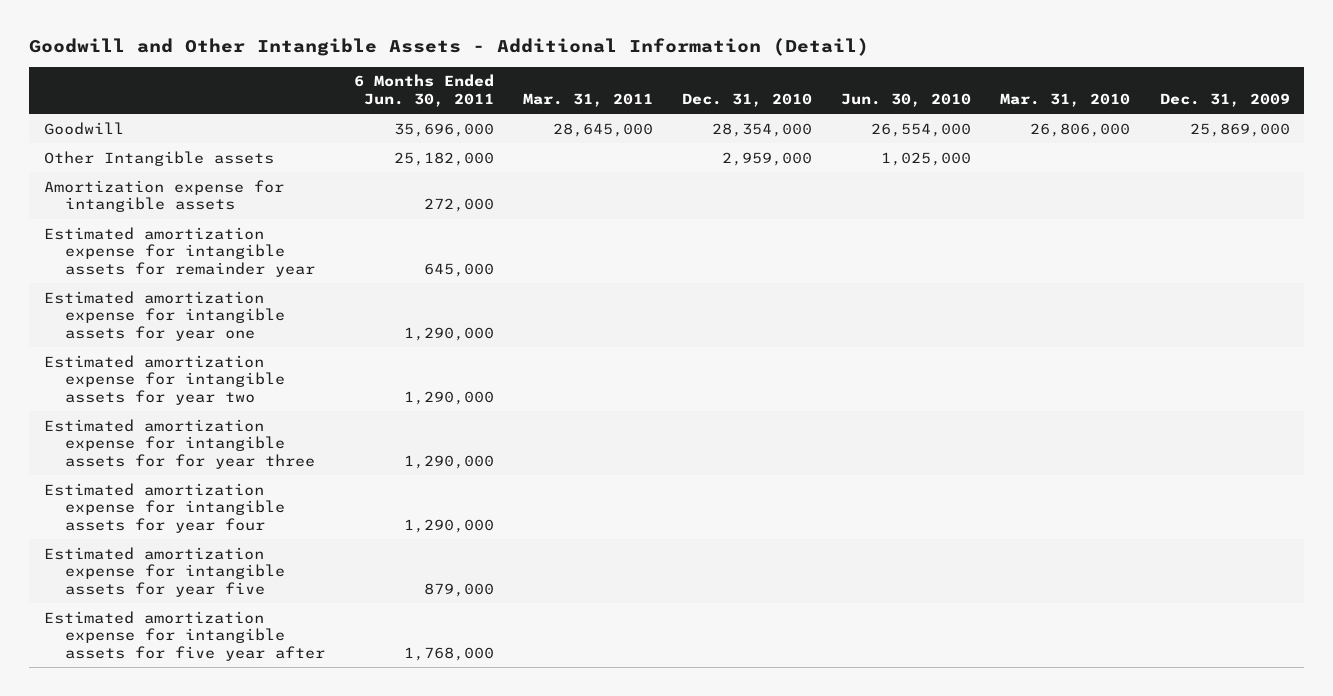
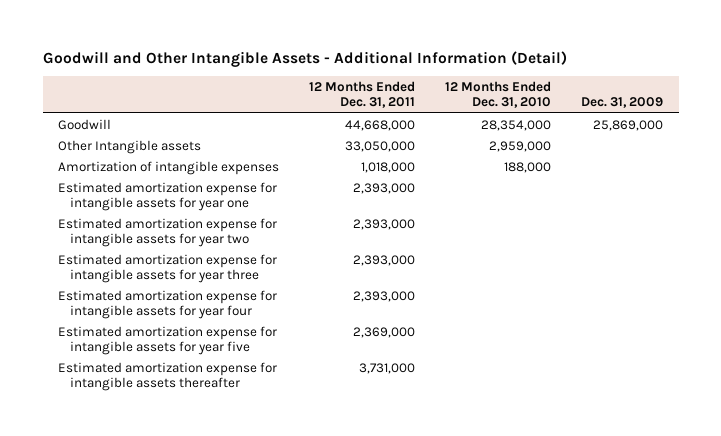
[353,74,494,107] 6 Months Ended Jun. 30, 2011 -> none
[523,92,654,107] Mar. 31, 2011 -> none
[682,92,813,107] Dec. 31, 2010 -> none
[841,92,972,107] Jun. 30, 2010 -> none
[1000,92,1131,107] Mar. 31, 2010 -> none
none -> [308,81,415,109] 12 Months Ended Dec. 31, 2011
none -> [445,81,552,109] 12 Months Ended Dec. 31, 2010
[43,226,315,278] Estimated amortization expense for intangible assets for remainder year -> none
[43,179,284,213] Amortization expense for intangible assets -> [57,160,279,175] Amortization of intangible expenses
[43,418,315,470] Estimated amortization expense for intangible assets for for year three -> [57,253,277,283] Estimated amortization expense for intangible assets for year three
[43,610,325,662] Estimated amortization expense for intangible assets for five year after -> [57,361,277,391] Estimated amortization expense for intangible assets thereafter

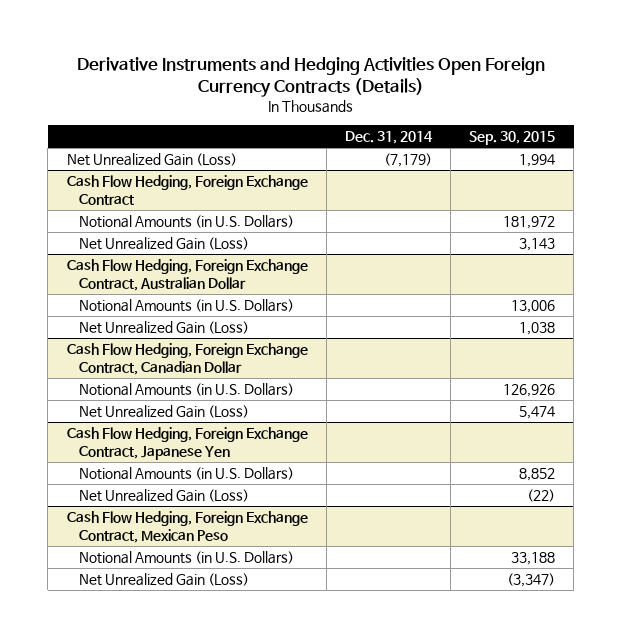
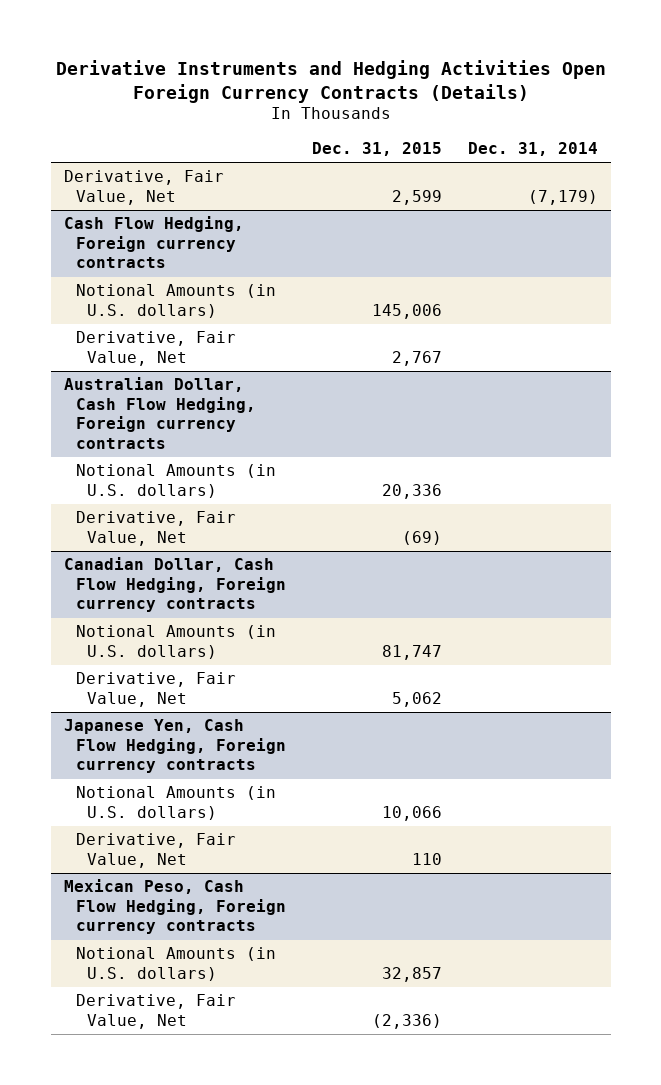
[469,131,556,146] Sep. 30, 2015 -> none
none -> [311,142,442,157] Dec. 31, 2015
[66,153,237,167] Net Unrealized Gain (Loss) -> [63,170,224,205] Derivative, Fair Value, Net
[66,175,308,205] Cash Flow Hedging, Foreign Exchange Contract -> [63,216,244,269] Cash Flow Hedging, Foreign currency contracts
[78,215,294,229] Notional Amounts (in U.S. Dollars) -> [75,284,276,318] Notional Amounts (in U.S. dollars)
[78,237,249,251] Net Unrealized Gain (Loss) -> [75,331,236,366] Derivative, Fair Value, Net
[66,259,308,291] Cash Flow Hedging, Foreign Exchange Contract, Australian Dollar -> [63,377,256,449] Australian Dollar, Cash Flow Hedging, Foreign currency contracts
[78,299,294,313] Notional Amounts (in U.S. Dollars) -> [75,464,276,498] Notional Amounts (in U.S. dollars)
[78,321,249,335] Net Unrealized Gain (Loss) -> [75,511,236,546] Derivative, Fair Value, Net
[66,343,308,375] Cash Flow Hedging, Foreign Exchange Contract, Canadian Dollar -> [63,557,286,613] Canadian Dollar, Cash Flow Hedging, Foreign currency contracts
[78,383,294,397] Notional Amounts (in U.S. Dollars) -> [75,625,276,659] Notional Amounts (in U.S. dollars)
[78,405,249,419] Net Unrealized Gain (Loss) -> [75,672,236,707] Derivative, Fair Value, Net
[66,427,308,460] Cash Flow Hedging, Foreign Exchange Contract, Japanese Yen -> [63,719,286,774] Japanese Yen, Cash Flow Hedging, Foreign currency contracts
[78,467,294,481] Notional Amounts (in U.S. Dollars) -> [75,786,276,820] Notional Amounts (in U.S. dollars)
[78,489,249,503] Net Unrealized Gain (Loss) -> [75,833,236,868] Derivative, Fair Value, Net
[66,511,308,543] Cash Flow Hedging, Foreign Exchange Contract, Mexican Peso -> [63,879,286,935] Mexican Peso, Cash Flow Hedging, Foreign currency contracts
[78,551,294,565] Notional Amounts (in U.S. Dollars) -> [75,947,276,981] Notional Amounts (in U.S. dollars)
[78,573,249,587] Net Unrealized Gain (Loss) -> [75,994,236,1029] Derivative, Fair Value, Net

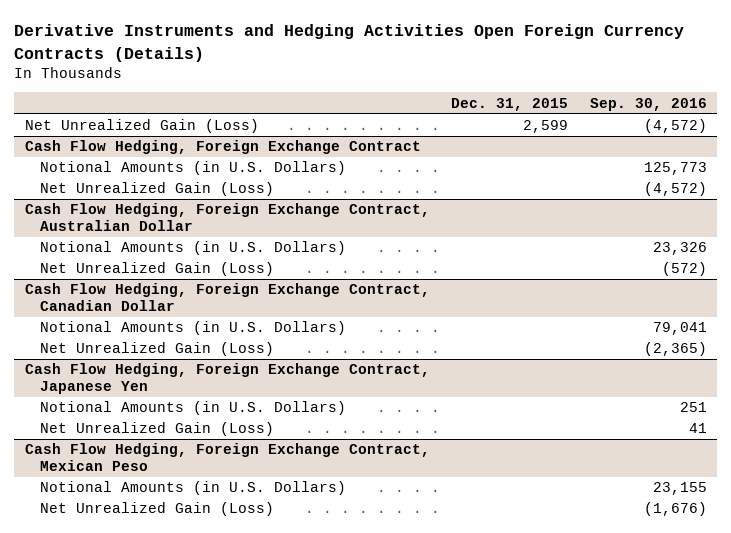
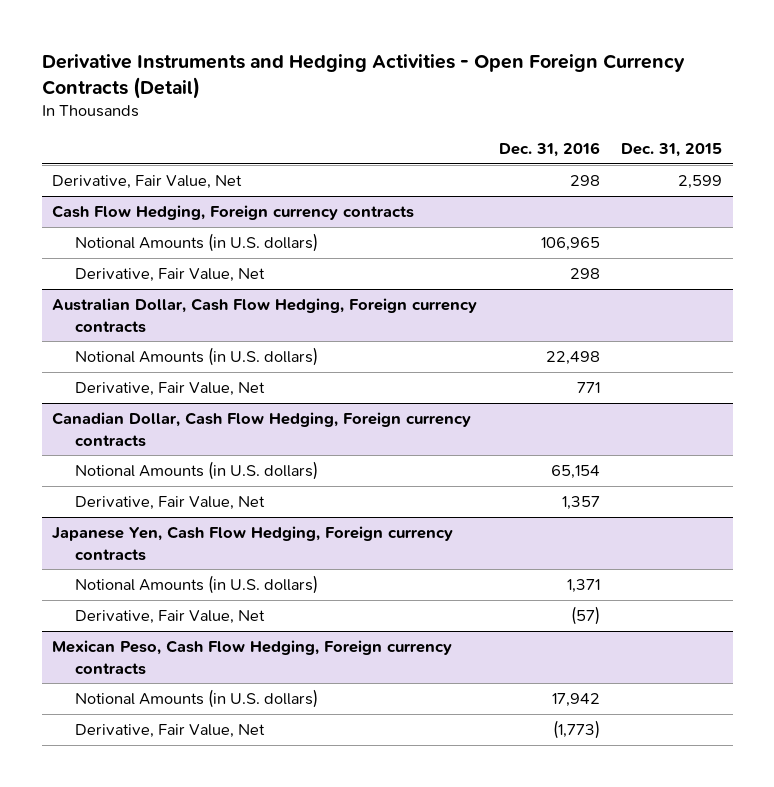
[13,24,684,62] Derivative Instruments and Hedging Activities Open Foreign Currency Contracts (Details) -> [41,53,685,99] Derivative Instruments and Hedging Activities - Open Foreign Currency Contracts (Detail)
[589,97,707,111] Sep. 30, 2016 -> none
none -> [498,141,600,157] Dec. 31, 2016
[24,119,259,134] Net Unrealized Gain (Loss) -> [52,175,243,190] Derivative, Fair Value, Net
[24,140,421,155] Cash Flow Hedging, Foreign Exchange Contract -> [52,205,415,221] Cash Flow Hedging, Foreign currency contracts
[39,161,346,176] Notional Amounts (in U.S. Dollars) -> [75,233,319,253] Notional Amounts (in U.S. dollars)
[39,182,274,197] Net Unrealized Gain (Loss) -> [75,268,266,283] Derivative, Fair Value, Net
[24,203,430,232] Cash Flow Hedging, Foreign Exchange Contract, Australian Dollar -> [52,298,478,333] Australian Dollar, Cash Flow Hedging, Foreign currency contracts
[39,241,346,256] Notional Amounts (in U.S. Dollars) -> [75,347,319,367] Notional Amounts (in U.S. dollars)
[39,262,274,277] Net Unrealized Gain (Loss) -> [75,382,266,397] Derivative, Fair Value, Net
[24,283,430,312] Cash Flow Hedging, Foreign Exchange Contract, Canadian Dollar -> [52,412,472,447] Canadian Dollar, Cash Flow Hedging, Foreign currency contracts
[39,321,346,336] Notional Amounts (in U.S. Dollars) -> [75,461,319,481] Notional Amounts (in U.S. dollars)
[39,342,274,357] Net Unrealized Gain (Loss) -> [75,496,266,511] Derivative, Fair Value, Net
[24,363,430,395] Cash Flow Hedging, Foreign Exchange Contract, Japanese Yen -> [52,526,454,561] Japanese Yen, Cash Flow Hedging, Foreign currency contracts
[39,401,346,416] Notional Amounts (in U.S. Dollars) -> [75,575,319,595] Notional Amounts (in U.S. dollars)
[39,422,274,437] Net Unrealized Gain (Loss) -> [75,610,266,625] Derivative, Fair Value, Net
[24,443,430,472] Cash Flow Hedging, Foreign Exchange Contract, Mexican Peso -> [52,640,453,675] Mexican Peso, Cash Flow Hedging, Foreign currency contracts
[39,481,346,496] Notional Amounts (in U.S. Dollars) -> [75,689,319,709] Notional Amounts (in U.S. dollars)
[39,502,274,517] Net Unrealized Gain (Loss) -> [75,724,266,739] Derivative, Fair Value, Net

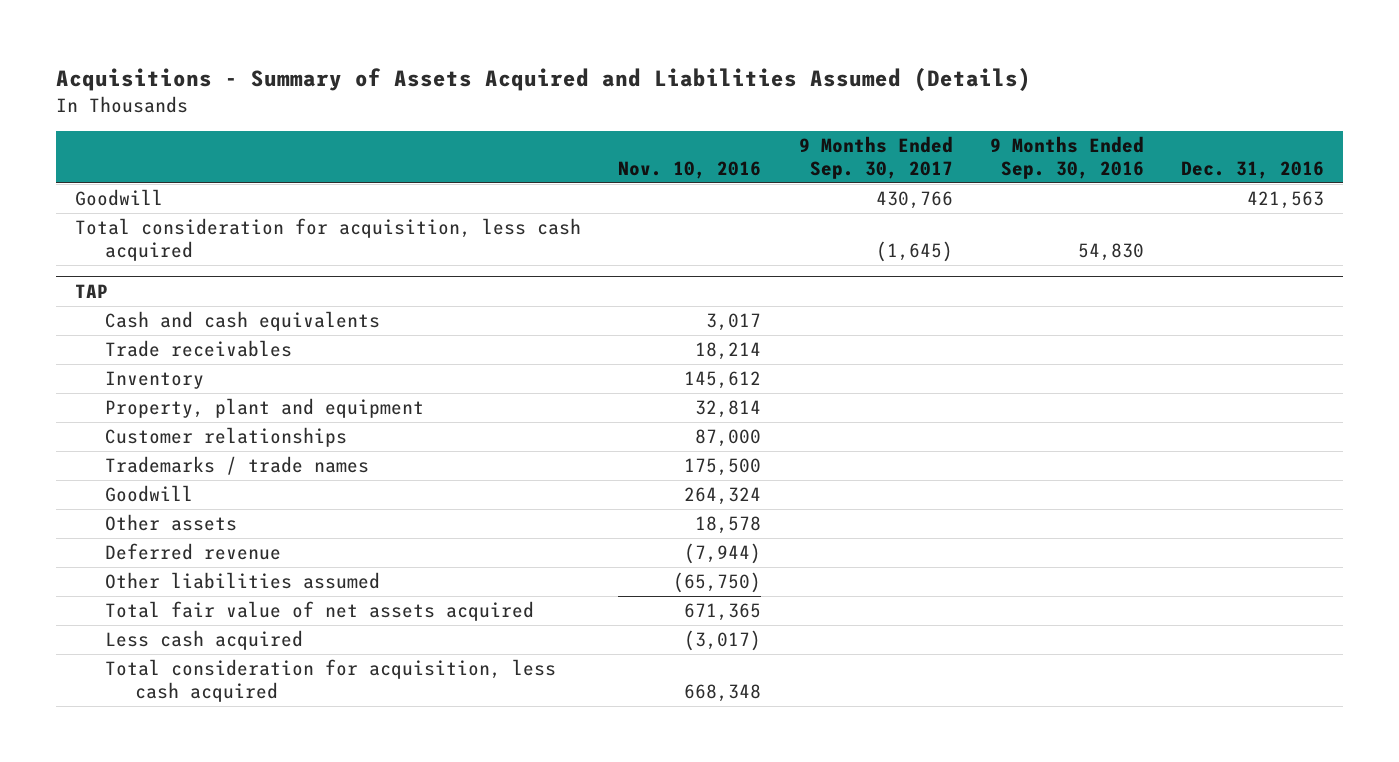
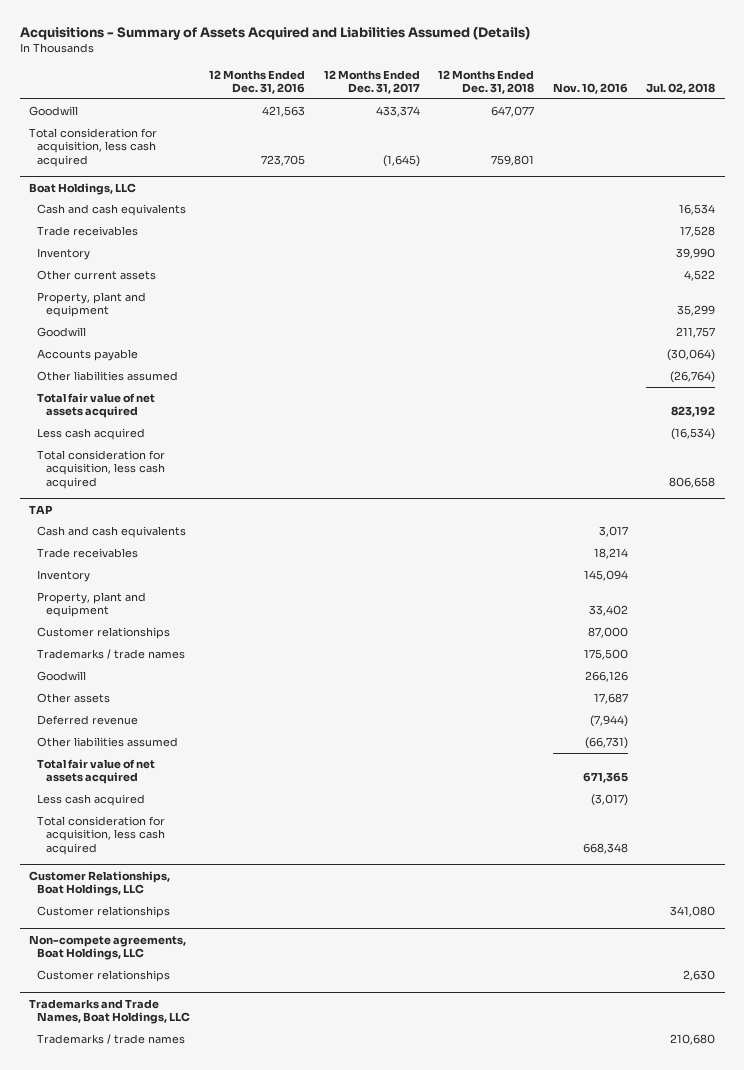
[798,136,953,179] 9 Months Ended Sep. 30, 2017 -> none
[989,136,1144,179] 9 Months Ended Sep. 30, 2016 -> none
[1181,160,1325,179] Dec. 31, 2016 -> none
none -> [208,69,305,94] 12 Months Ended Dec. 31, 2016
none -> [323,69,420,94] 12 Months Ended Dec. 31, 2017
none -> [438,69,535,94] 12 Months Ended Dec. 31, 2018
none -> [646,82,716,94] Jul. 02, 2018
none -> [29,182,137,195] Boat Holdings, LLC
none -> [37,204,187,217] Cash and cash equivalents
none -> [37,226,139,237] Trade receivables
none -> [37,248,91,261] Inventory
none -> [37,270,157,281] Other current assets
none -> [37,292,147,318] Property, plant and equipment
none -> [37,327,87,338] Goodwill
none -> [37,349,139,362] Accounts payable
none -> [37,371,179,382] Other liabilities assumed
none -> [37,393,156,419] Total fair value of net assets acquired
none -> [37,428,146,441] Less cash acquired
none -> [37,450,166,489] Total consideration for acquisition, less cash acquired
[684,371,762,390] 145,612 -> [583,570,628,582] 145,094
[695,400,762,419] 32,814 -> [588,605,628,617] 33,402
[684,487,762,506] 264,324 -> [584,671,628,683] 266,126
[695,516,762,535] 18,578 -> [593,693,628,705] 17,687
[673,572,762,594] (65,750) -> [584,737,628,750] (66,731)
none -> [29,870,171,896] Customer Relationships, Boat Holdings, LLC
none -> [37,906,171,919] Customer relationships
none -> [29,934,187,960] Non-compete agreements, Boat Holdings, LLC
none -> [37,970,171,983] Customer relationships
none -> [29,998,191,1024] Trademarks and Trade Names, Boat Holdings, LLC
none -> [37,1034,186,1045] Trademarks / trade names

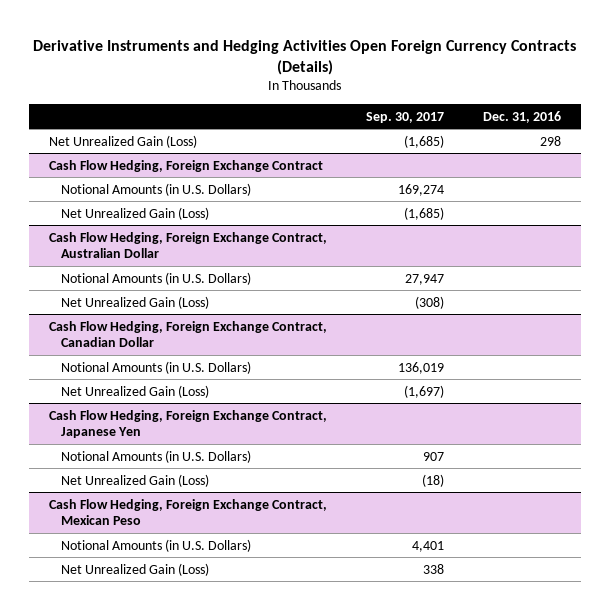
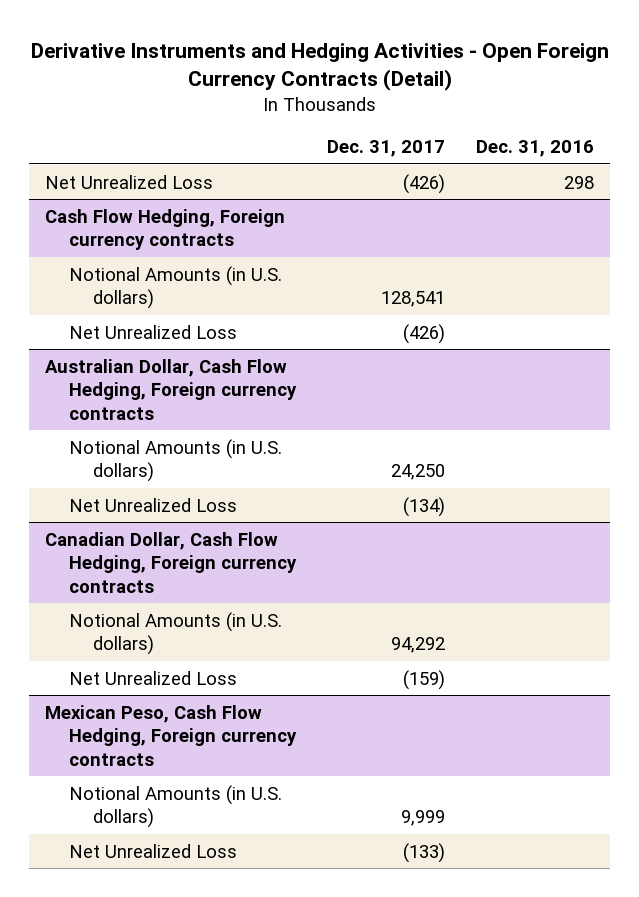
[33,39,577,75] Derivative Instruments and Hedging Activities Open Foreign Currency Contracts (Details) -> [30,42,609,92] Derivative Instruments and Hedging Activities - Open Foreign Currency Contracts (Detail)
[366,111,445,123] Sep. 30, 2017 -> none
none -> [327,140,446,158] Dec. 31, 2017
[49,409,328,439] Cash Flow Hedging, Foreign Exchange Contract, Japanese Yen -> none
[61,449,252,463] Notional Amounts (in U.S. Dollars) -> none
[61,473,210,487] Net Unrealized Gain (Loss) -> none
[49,134,198,148] Net Unrealized Gain (Loss) -> [44,174,213,189] Net Unrealized Loss
[49,159,324,172] Cash Flow Hedging, Foreign Exchange Contract -> [44,208,285,251] Cash Flow Hedging, Foreign currency contracts
[61,182,252,196] Notional Amounts (in U.S. Dollars) -> [68,265,282,310] Notional Amounts (in U.S. dollars)
[61,206,210,220] Net Unrealized Gain (Loss) -> [68,324,237,339] Net Unrealized Loss
[49,231,328,259] Cash Flow Hedging, Foreign Exchange Contract, Australian Dollar -> [44,358,297,420] Australian Dollar, Cash Flow Hedging, Foreign currency contracts
[61,271,252,285] Notional Amounts (in U.S. Dollars) -> [68,438,282,483] Notional Amounts (in U.S. dollars)
[61,295,210,309] Net Unrealized Gain (Loss) -> [68,497,237,512] Net Unrealized Loss
[49,320,328,348] Cash Flow Hedging, Foreign Exchange Contract, Canadian Dollar -> [44,531,297,593] Canadian Dollar, Cash Flow Hedging, Foreign currency contracts
[61,360,252,374] Notional Amounts (in U.S. Dollars) -> [68,611,282,656] Notional Amounts (in U.S. dollars)
[61,384,210,398] Net Unrealized Gain (Loss) -> [68,670,237,685] Net Unrealized Loss
[49,498,328,526] Cash Flow Hedging, Foreign Exchange Contract, Mexican Peso -> [44,704,297,766] Mexican Peso, Cash Flow Hedging, Foreign currency contracts
[61,538,252,552] Notional Amounts (in U.S. Dollars) -> [68,784,282,829] Notional Amounts (in U.S. dollars)
[61,562,210,576] Net Unrealized Gain (Loss) -> [68,843,237,858] Net Unrealized Loss

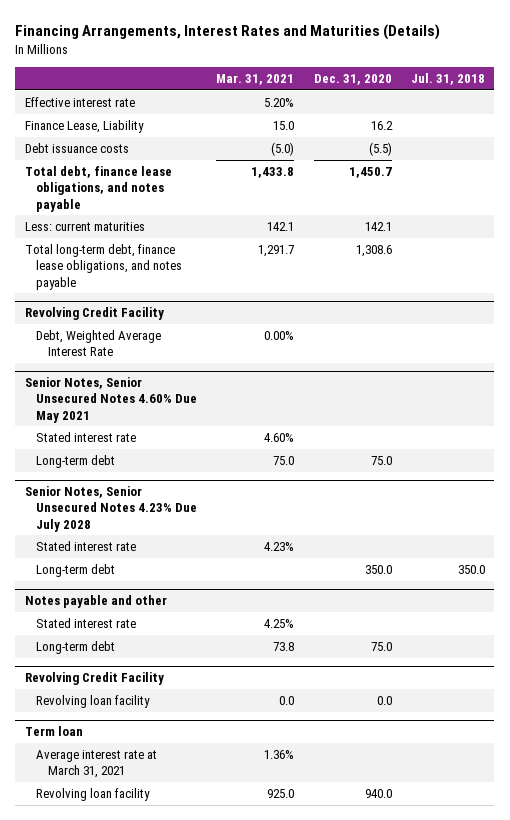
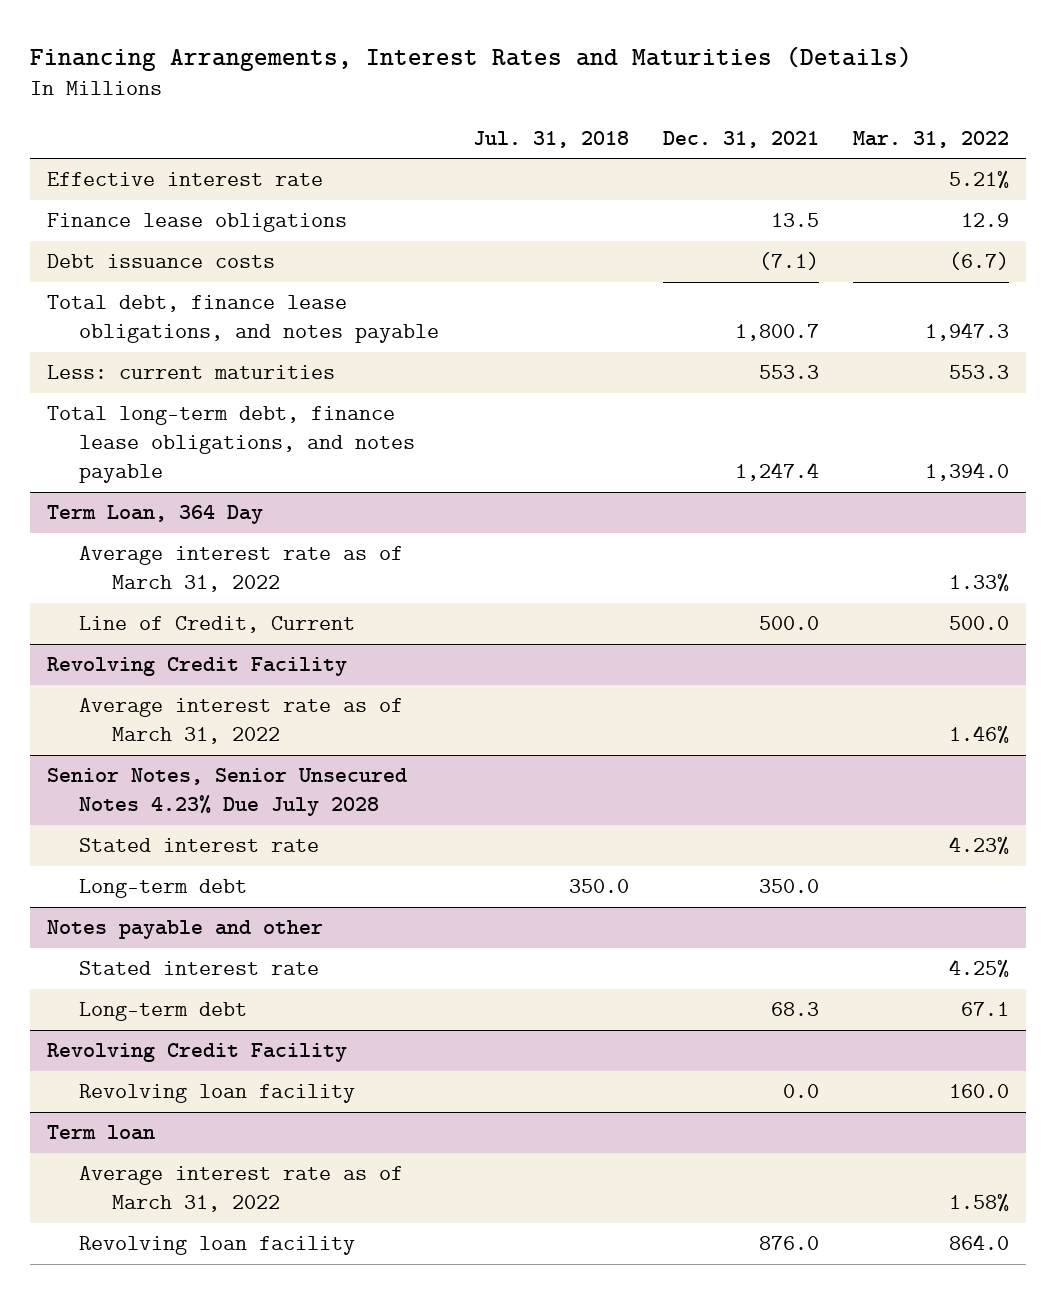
[216,73,295,85] Mar. 31, 2021 -> none
[313,73,392,85] Dec. 31, 2020 -> none
none -> [662,130,819,148] Dec. 31, 2021
none -> [852,130,1009,148] Mar. 31, 2022
[25,120,145,134] Finance Lease, Liability -> [46,213,347,233] Finance lease obligations
none -> [46,505,263,525] Term Loan, 364 Day
none -> [79,546,404,593] Average interest rate as of March 31, 2022
none -> [79,616,356,634] Line of Credit, Current
[25,377,198,423] Senior Notes, Senior Unsecured Notes 4.60% Due May 2021 -> none
[36,432,137,443] Stated interest rate -> none
[36,455,116,469] Long-term debt -> none
[36,330,162,357] Debt, Weighted Average Interest Rate -> [79,698,404,745] Average interest rate as of March 31, 2022
[36,750,158,779] Average interest rate at March 31, 2021 -> [79,1166,404,1213] Average interest rate as of March 31, 2022

